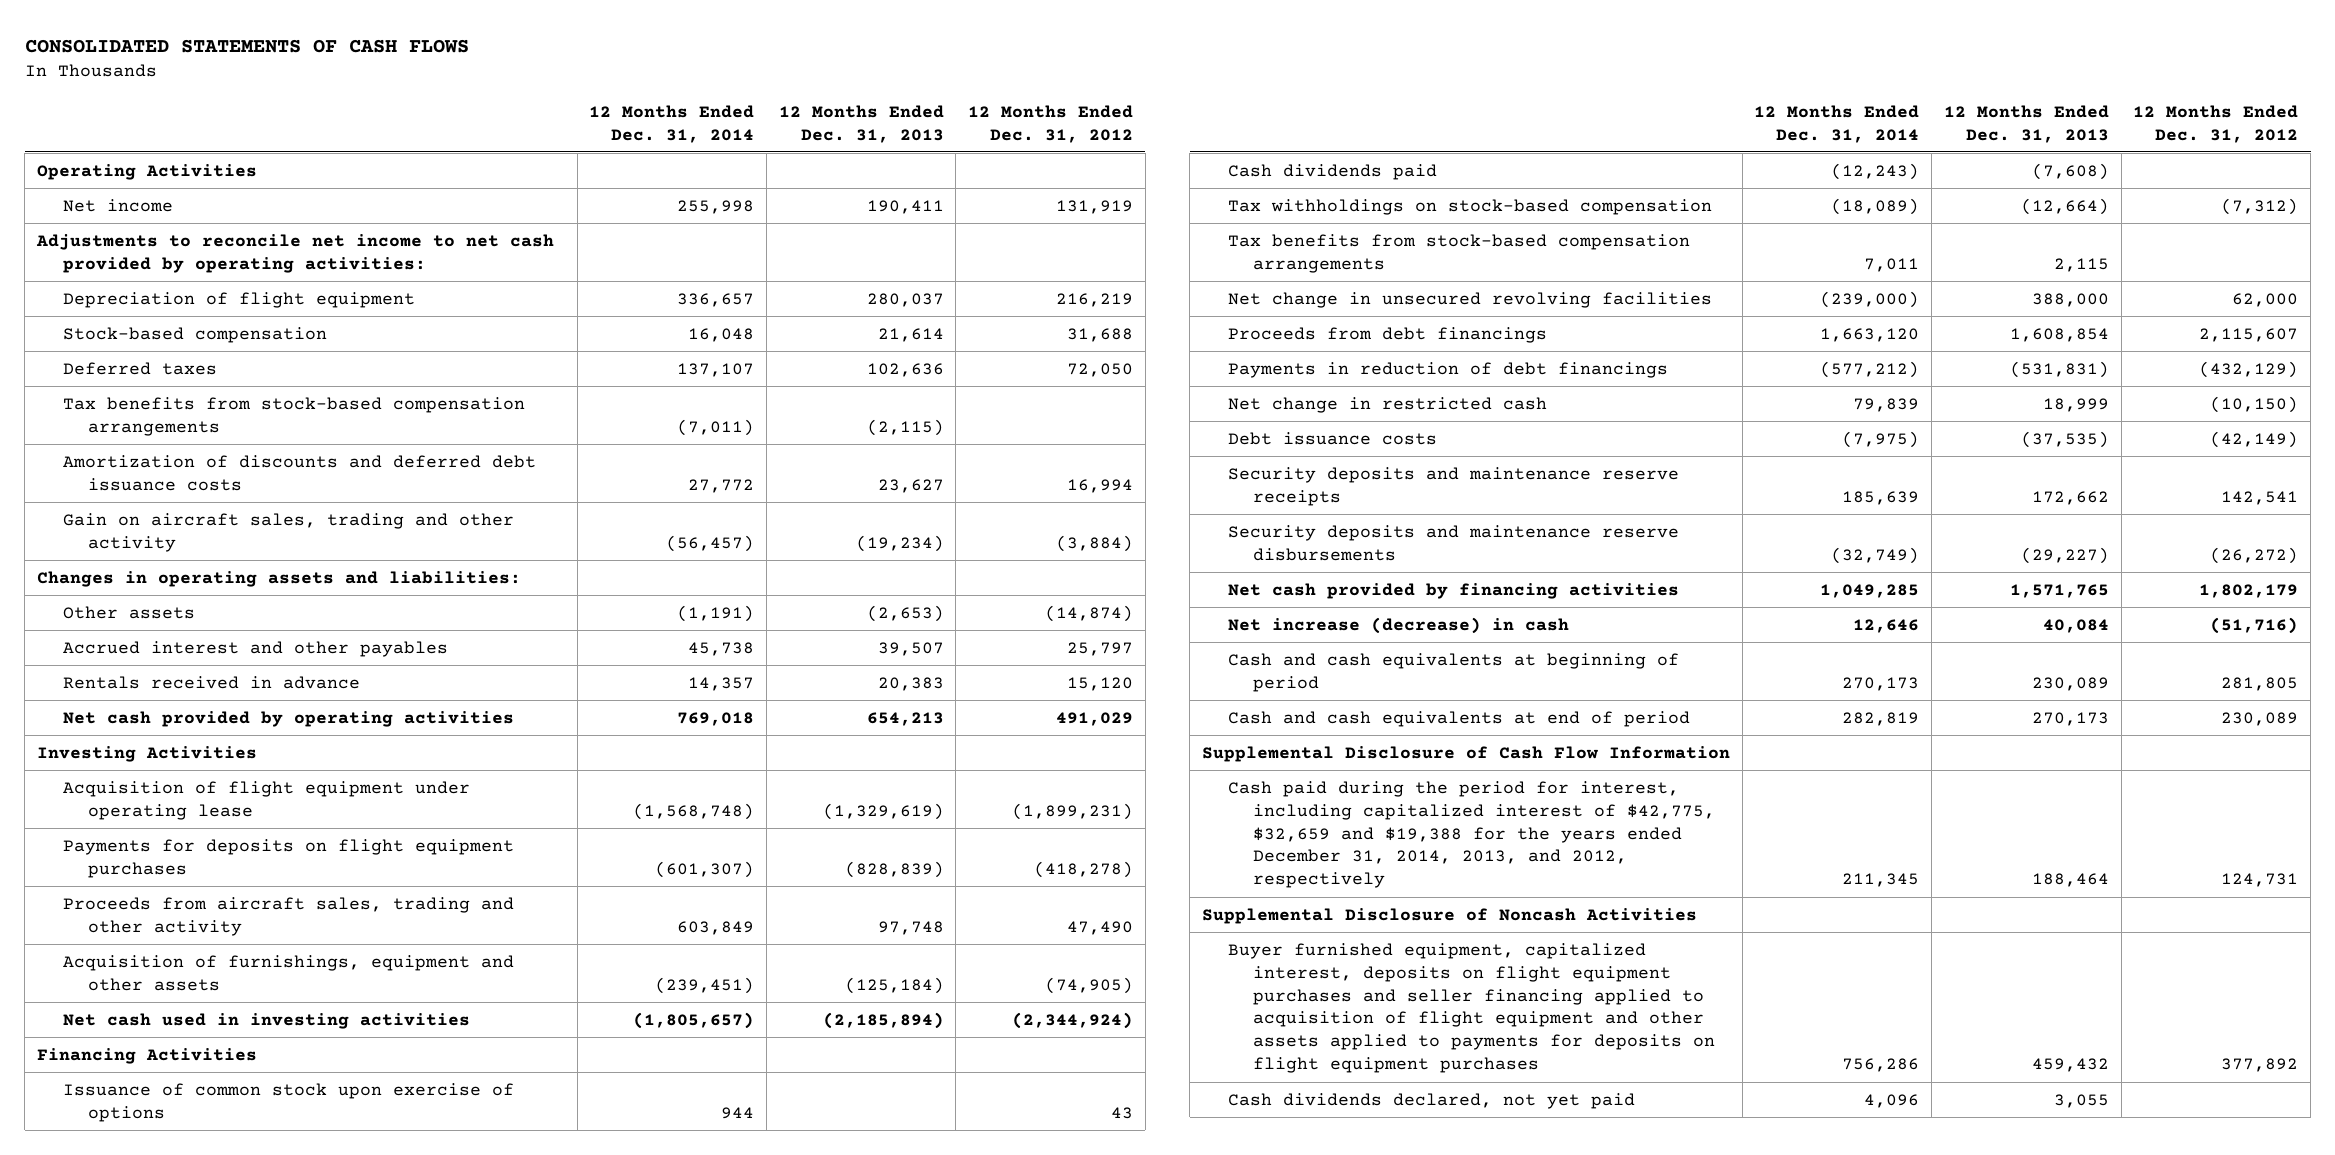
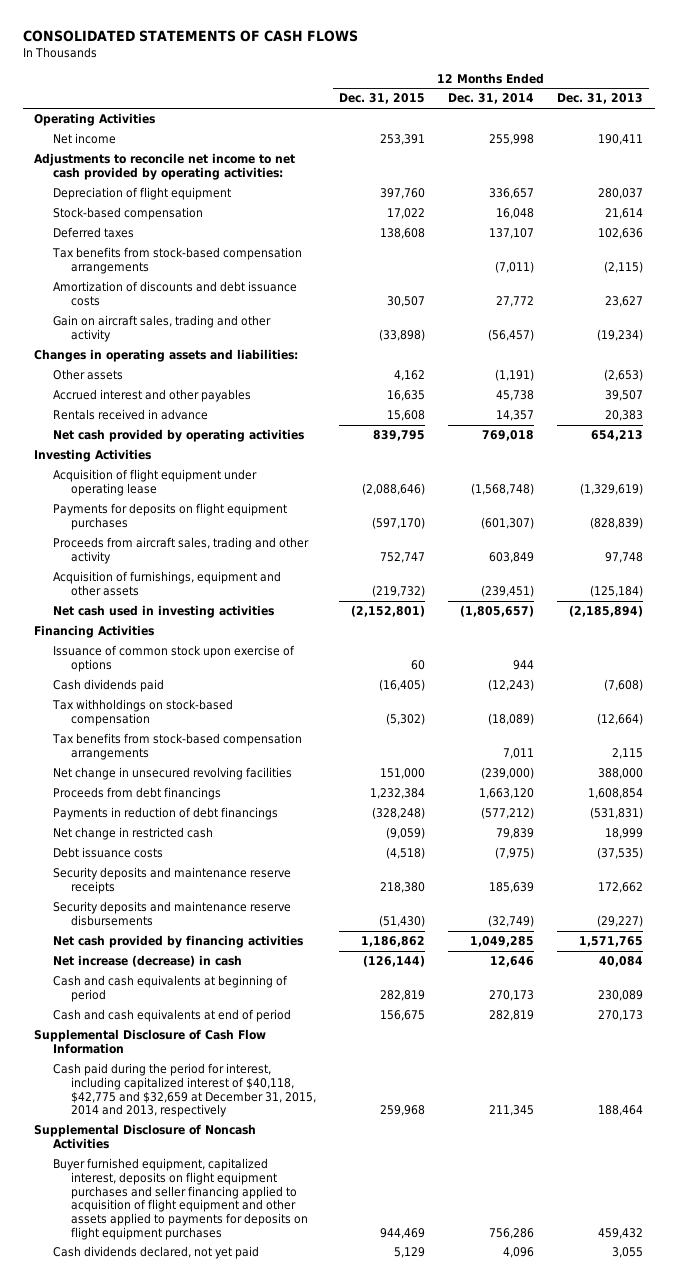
[968,104,1134,143] 12 Months Ended Dec. 31, 2012 -> none
none -> [338,93,425,105] Dec. 31, 2015
[62,454,536,491] Amortization of discounts and deferred debt issuance costs -> [52,281,297,306] Amortization of discounts and debt issuance costs
[1227,780,1716,889] Cash paid during the period for interest, including capitalized interest of $42,775, $32,659 and $19,388 for the years ended December 31, 2014, 2013, and 2012, respectively -> [52,1063,316,1118] Cash paid during the period for interest, including capitalized interest of $40,118, $42,775 and $32,659 at December 31, 2015, 2014 and 2013, respectively

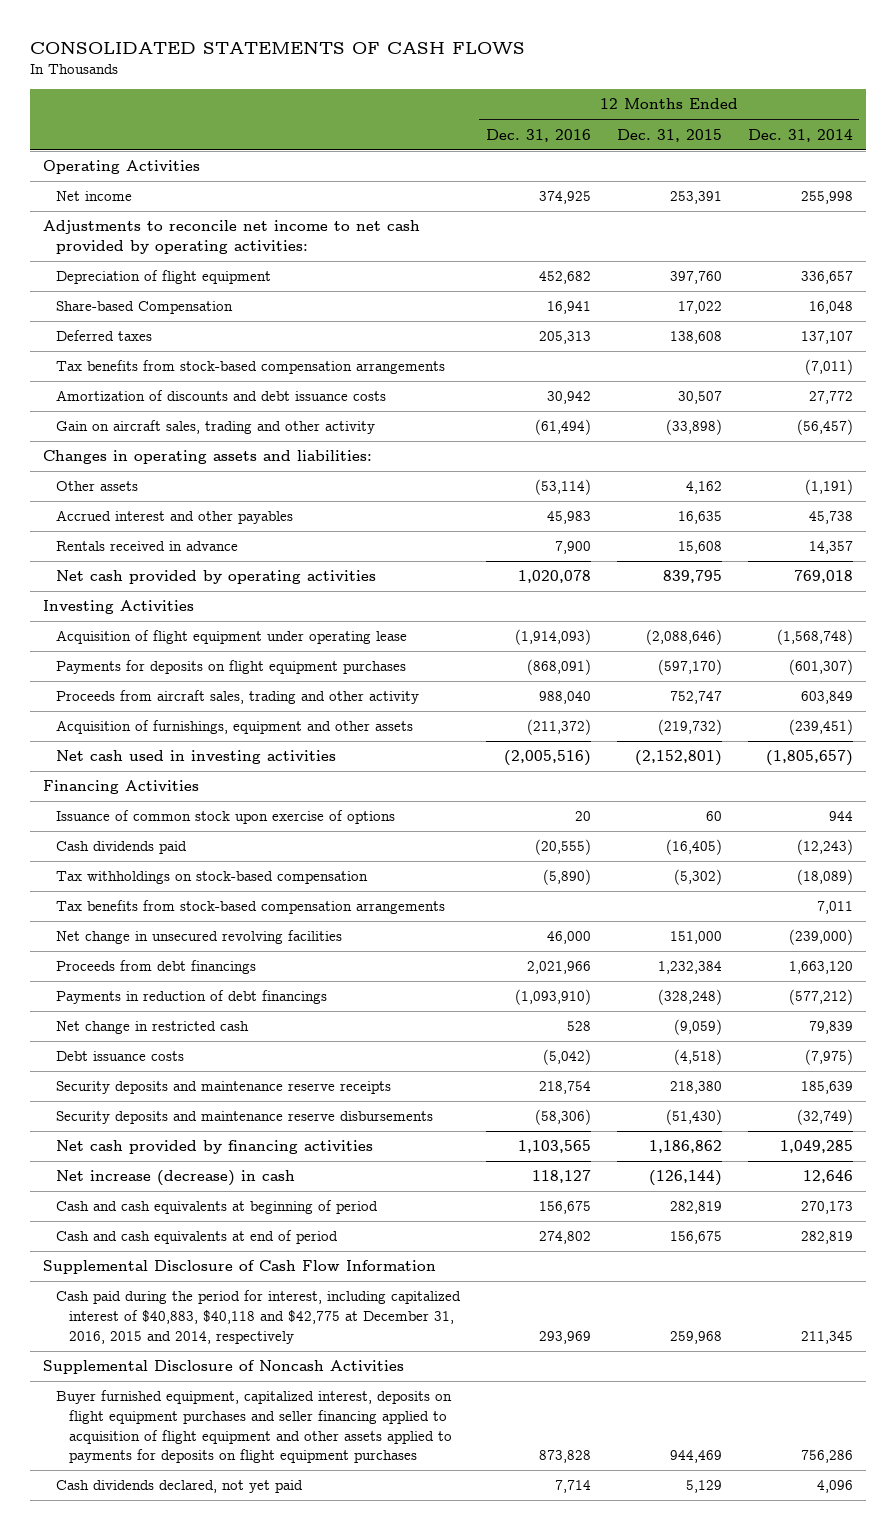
[557,93,644,105] Dec. 31, 2013 -> none
none -> [485,128,591,142] Dec. 31, 2016
[52,207,203,221] Stock-based compensation -> [55,301,233,315] Share-based Compensation
[52,1063,316,1118] Cash paid during the period for interest, including capitalized interest of $40,118, $42,775 and $32,659 at December 31, 2015, 2014 and 2013, respectively -> [55,1290,461,1344] Cash paid during the period for interest, including capitalized interest of $40,883, $40,118 and $42,775 at December 31, 2016, 2015 and 2014, respectively

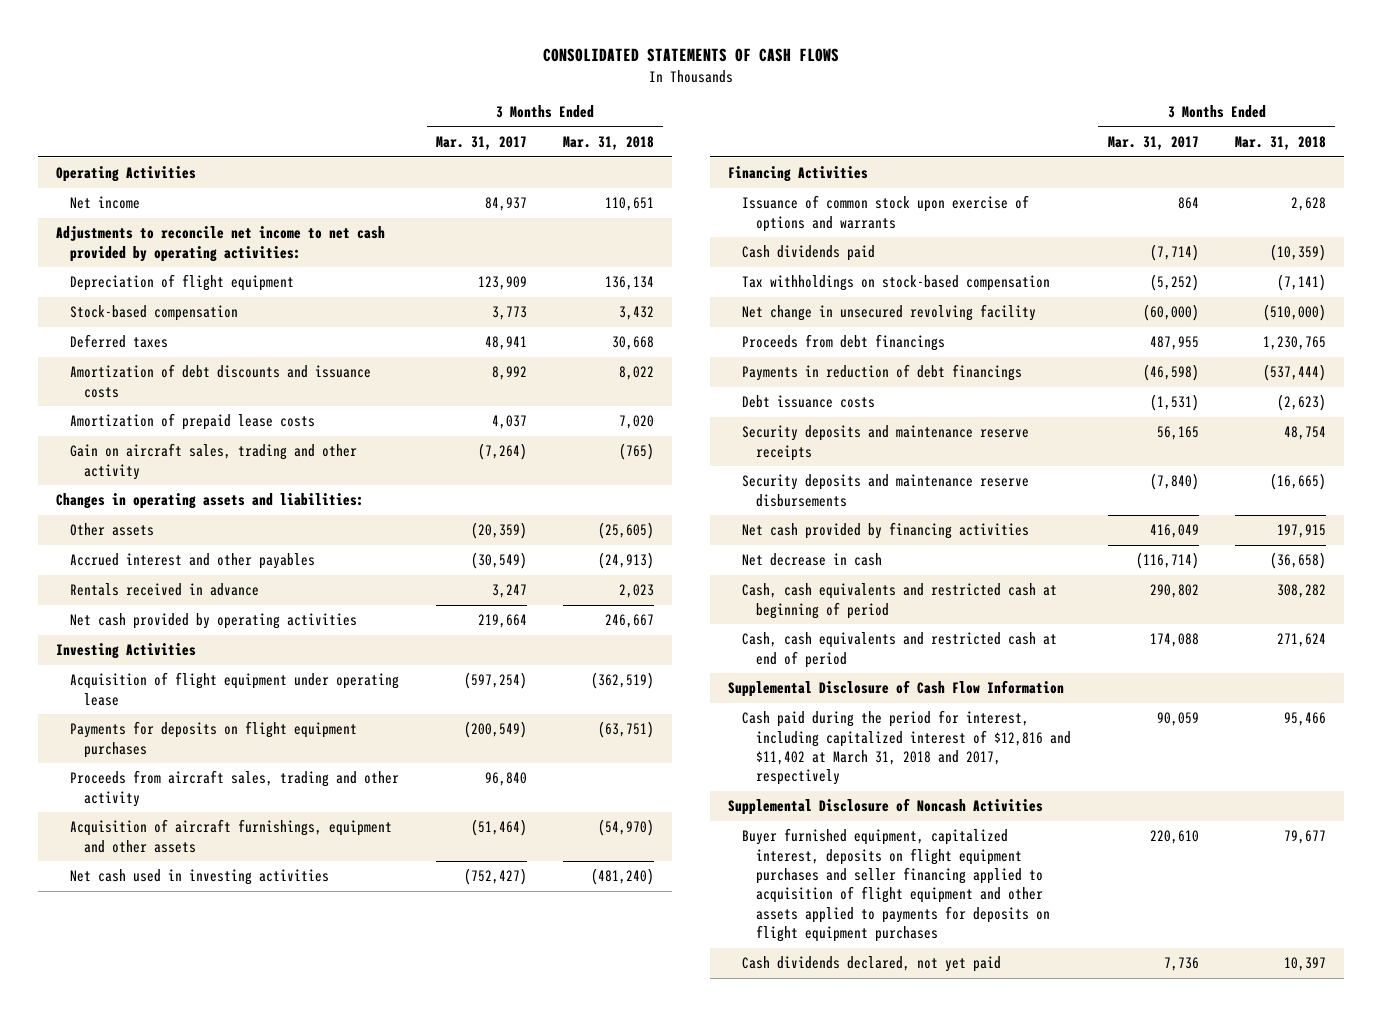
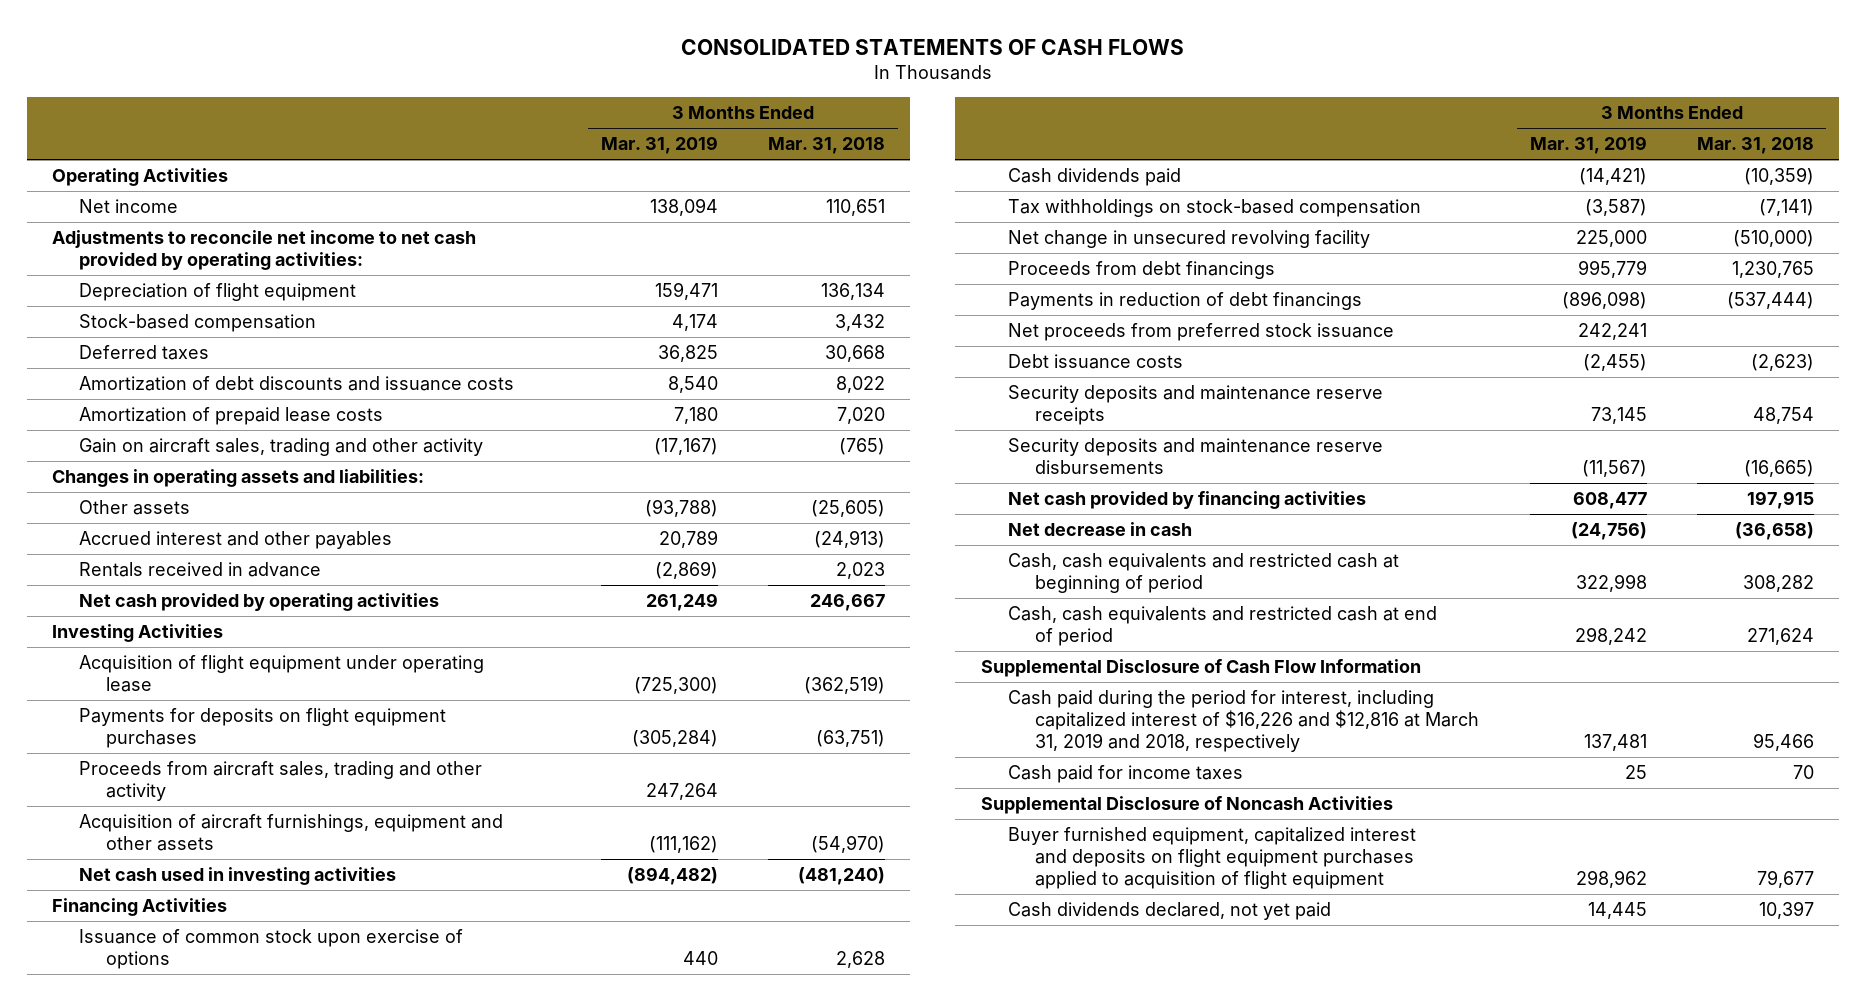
[435,136,527,151] Mar. 31, 2017 -> none
none -> [600,136,718,155] Mar. 31, 2019
[742,195,1030,232] Issuance of common stock upon exercise of options and warrants -> [79,929,464,970] Issuance of common stock upon exercise of options
none -> [1007,323,1394,342] Net proceeds from preferred stock issuance
[742,710,1071,786] Cash paid during the period for interest, including capitalized interest of $12,816 and $11,402 at March 31, 2018 and 2017, respectively -> [1007,690,1480,753] Cash paid during the period for interest, including capitalized interest of $16,226 and $12,816 at March 31, 2019 and 2018, respectively
none -> [1007,765,1243,784] Cash paid for income taxes
[742,828,1050,942] Buyer furnished equipment, capitalized interest, deposits on flight equipment purchases and seller financing applied to acquisition of flight equipment and other assets applied to payments for deposits on flight equipment purchases -> [1007,827,1416,890] Buyer furnished equipment, capitalized interest and deposits on flight equipment purchases applied to acquisition of flight equipment

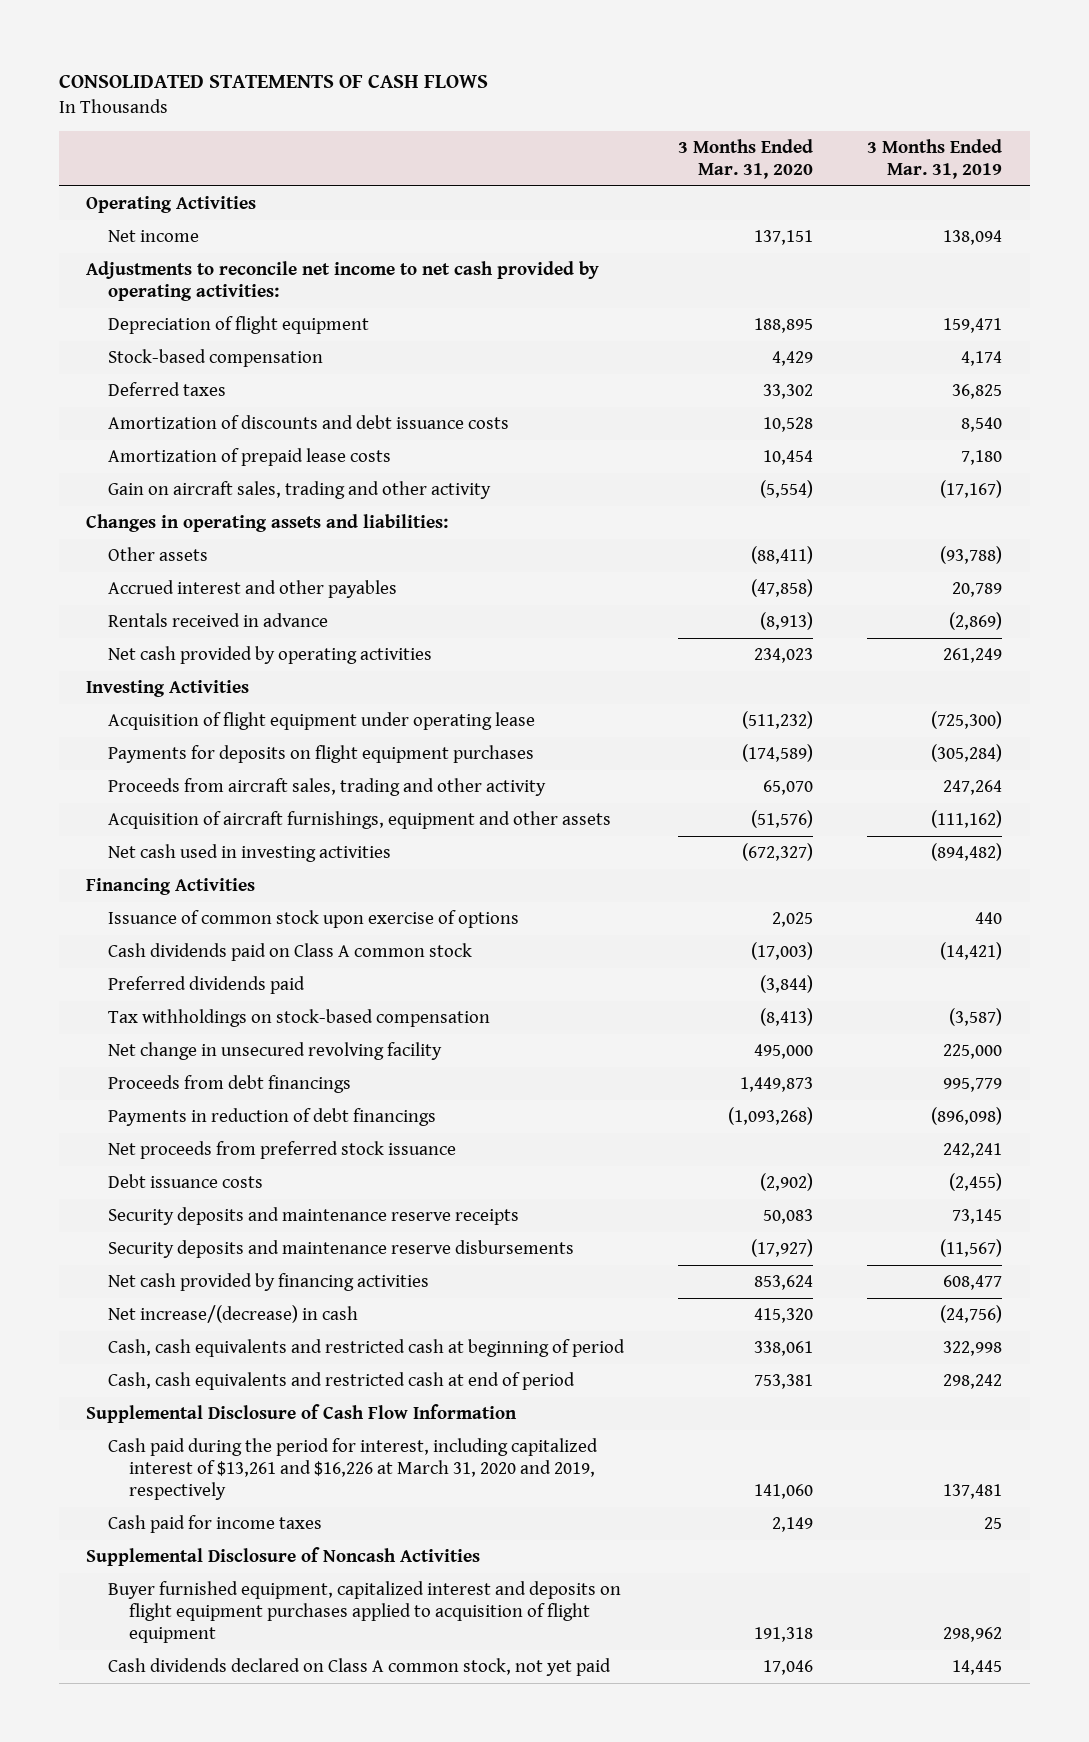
[768,137,886,155] Mar. 31, 2018 -> none
none -> [678,139,814,179] 3 Months Ended Mar. 31, 2020
[79,376,515,392] Amortization of debt discounts and issuance costs -> [107,415,509,430] Amortization of discounts and debt issuance costs
[1007,168,1181,187] Cash dividends paid -> [107,943,472,962] Cash dividends paid on Class A common stock
none -> [107,976,305,995] Preferred dividends paid
[1007,522,1192,537] Net decrease in cash -> [107,1305,358,1324] Net increase/(decrease) in cash
[1007,690,1480,753] Cash paid during the period for interest, including capitalized interest of $16,226 and $12,816 at March 31, 2019 and 2018, respectively -> [107,1438,598,1500] Cash paid during the period for interest, including capitalized interest of $13,261 and $16,226 at March 31, 2020 and 2019, respectively
[1007,902,1331,921] Cash dividends declared, not yet paid -> [107,1658,611,1677] Cash dividends declared on Class A common stock, not yet paid

